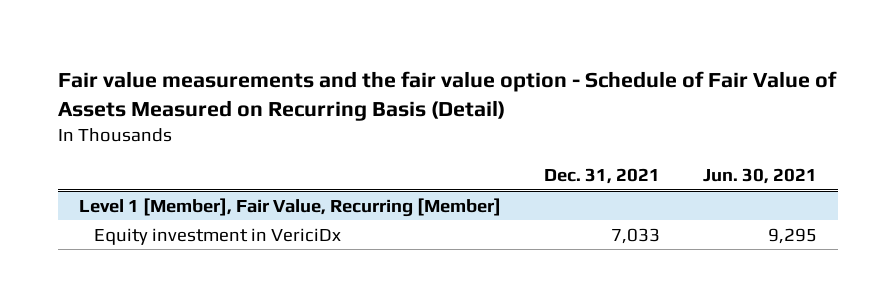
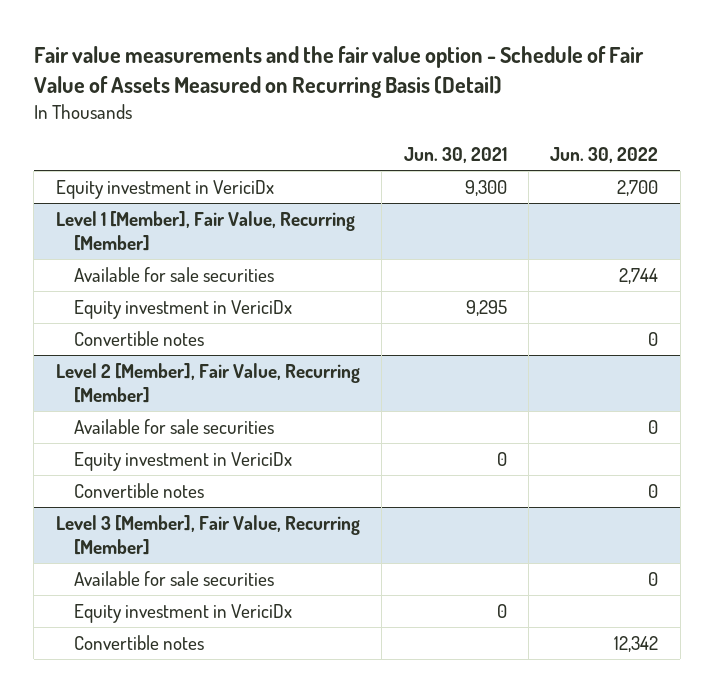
[544,167,661,184] Dec. 31, 2021 -> none
none -> [550,146,659,163] Jun. 30, 2022
none -> [55,180,274,200] Equity investment in VericiDx
none -> [73,267,274,283] Available for sale securities
none -> [73,331,204,347] Convertible notes
none -> [55,363,360,403] Level 2 [Member], Fair Value, Recurring [Member]
none -> [73,419,274,435] Available for sale securities
none -> [73,452,292,472] Equity investment in VericiDx
none -> [73,483,204,499] Convertible notes
none -> [55,515,360,555] Level 3 [Member], Fair Value, Recurring [Member]
none -> [73,571,274,587] Available for sale securities
none -> [73,604,292,624] Equity investment in VericiDx
none -> [73,635,204,651] Convertible notes

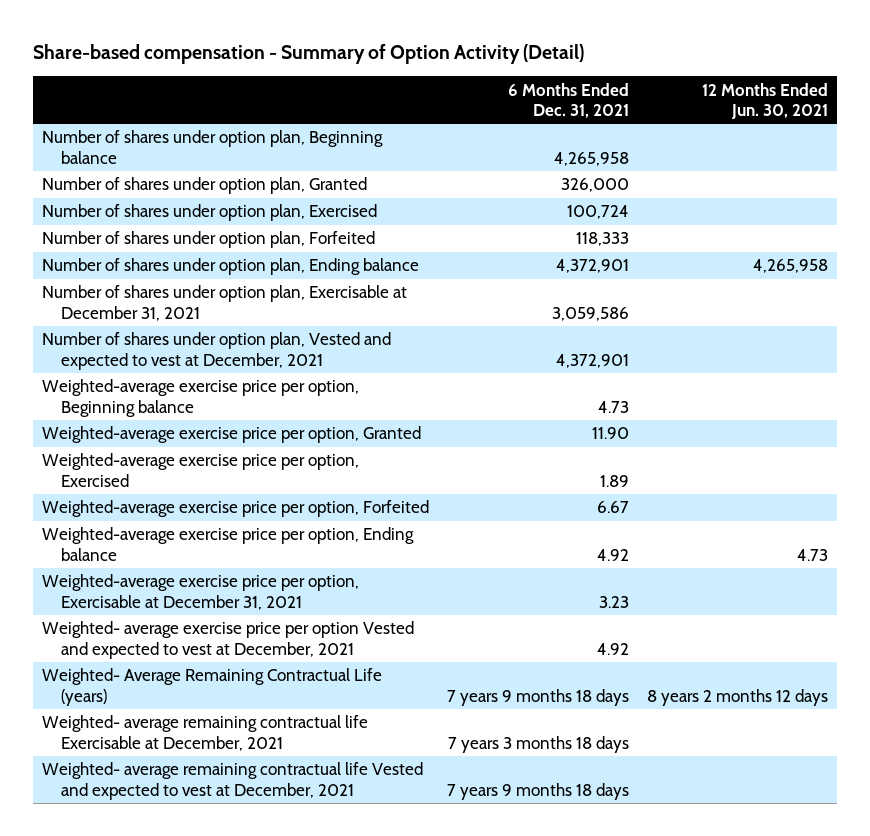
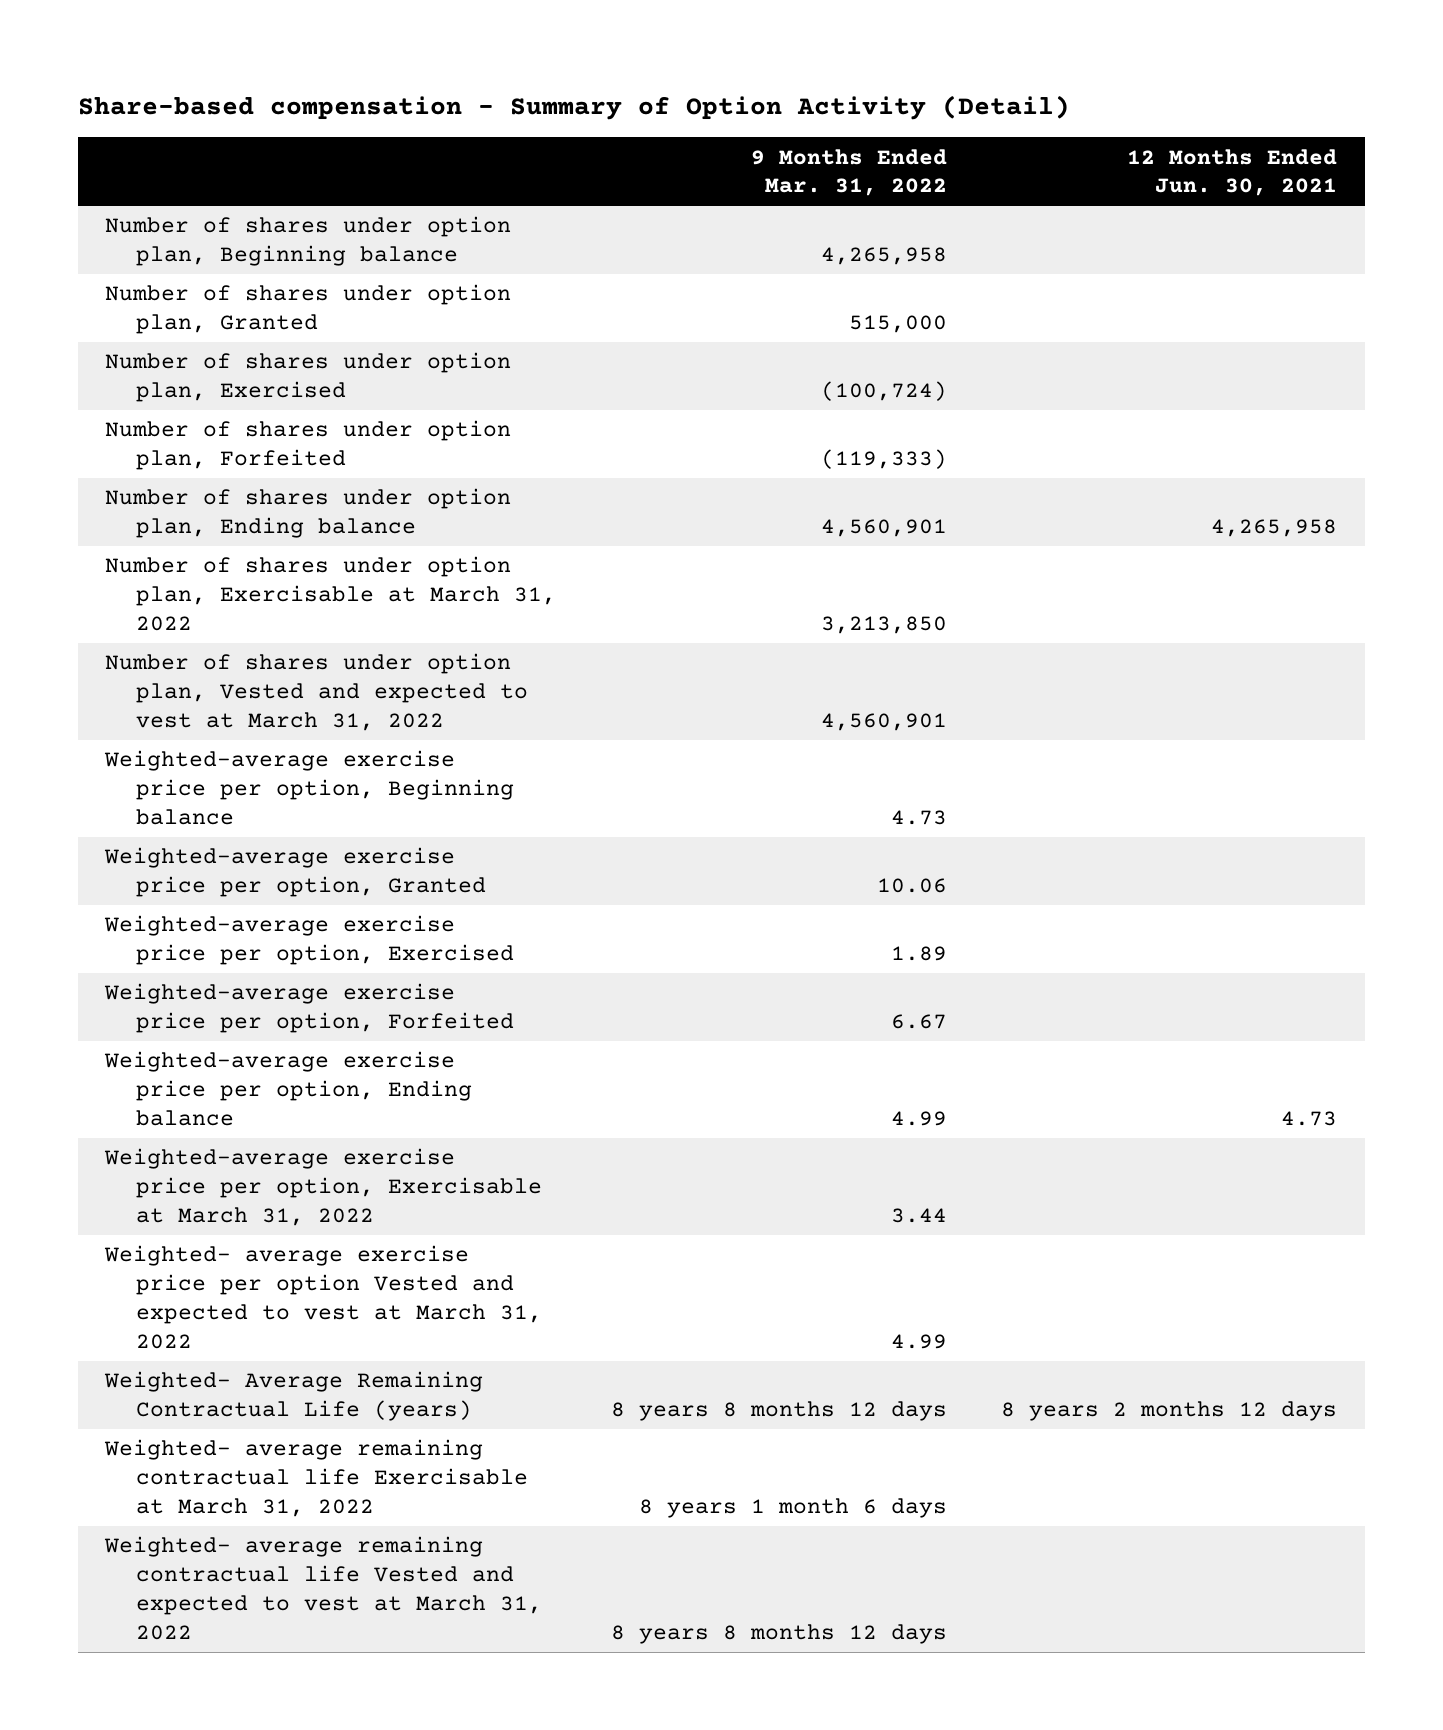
[507,82,629,119] 6 Months Ended Dec. 31, 2021 -> none
none -> [750,148,947,197] 9 Months Ended Mar. 31, 2022
[41,285,407,321] Number of shares under option plan, Exercisable at December 31, 2021 -> [105,556,557,631] Number of shares under option plan, Exercisable at March 31, 2022
[41,332,391,370] Number of shares under option plan, Vested and expected to vest at December, 2021 -> [105,653,529,731] Number of shares under option plan, Vested and expected to vest at March 31, 2022
[41,574,359,610] Weighted-average exercise price per option, Exercisable at December 31, 2021 -> [104,1148,543,1226] Weighted-average exercise price per option, Exercisable at March 31, 2022
[41,621,414,659] Weighted- average exercise price per option Vested and expected to vest at December, 2021 -> [104,1245,543,1349] Weighted- average exercise price per option Vested and expected to vest at March 31, 2022
[41,715,368,751] Weighted- average remaining contractual life Exercisable at December, 2021 -> [104,1439,529,1517] Weighted- average remaining contractual life Exercisable at March 31, 2022
[41,762,423,800] Weighted- average remaining contractual life Vested and expected to vest at December, 2021 -> [104,1536,543,1640] Weighted- average remaining contractual life Vested and expected to vest at March 31, 2022

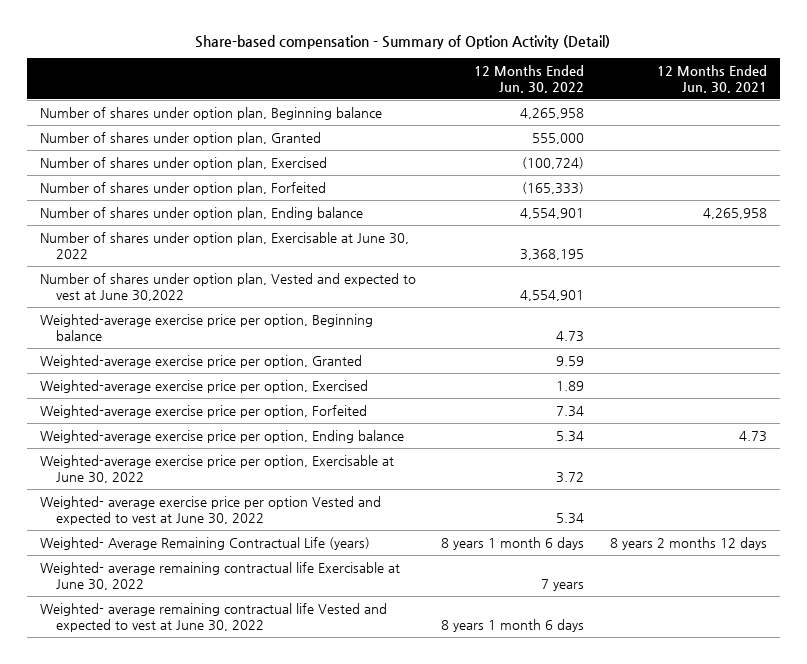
[750,148,947,197] 9 Months Ended Mar. 31, 2022 -> none
none -> [474,64,585,93] 12 Months Ended Jun. 30, 2022
[105,556,557,631] Number of shares under option plan, Exercisable at March 31, 2022 -> [39,231,409,259] Number of shares under option plan, Exercisable at June 30, 2022
[105,653,529,731] Number of shares under option plan, Vested and expected to vest at March 31, 2022 -> [39,272,416,301] Number of shares under option plan, Vested and expected to vest at June 30,2022
[104,1148,543,1226] Weighted-average exercise price per option, Exercisable at March 31, 2022 -> [39,454,394,483] Weighted-average exercise price per option, Exercisable at June 30, 2022
[104,1245,543,1349] Weighted- average exercise price per option Vested and expected to vest at March 31, 2022 -> [39,495,381,525] Weighted- average exercise price per option Vested and expected to vest at June 30, 2022
[104,1439,529,1517] Weighted- average remaining contractual life Exercisable at March 31, 2022 -> [39,561,400,590] Weighted- average remaining contractual life Exercisable at June 30, 2022
[104,1536,543,1640] Weighted- average remaining contractual life Vested and expected to vest at March 31, 2022 -> [39,602,387,632] Weighted- average remaining contractual life Vested and expected to vest at June 30, 2022

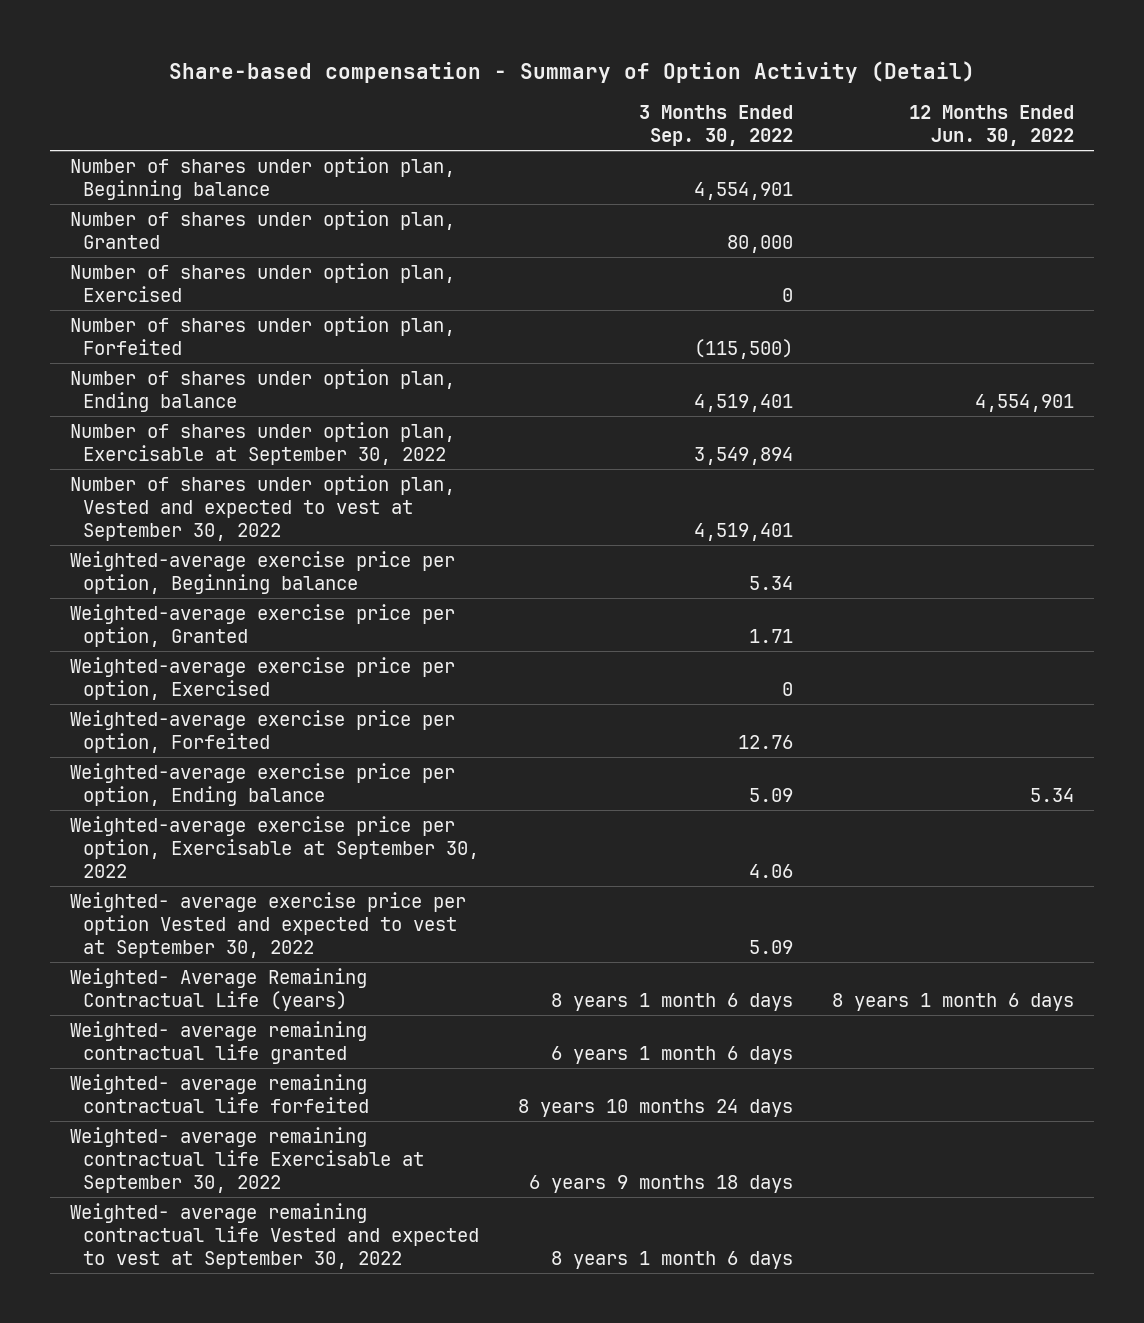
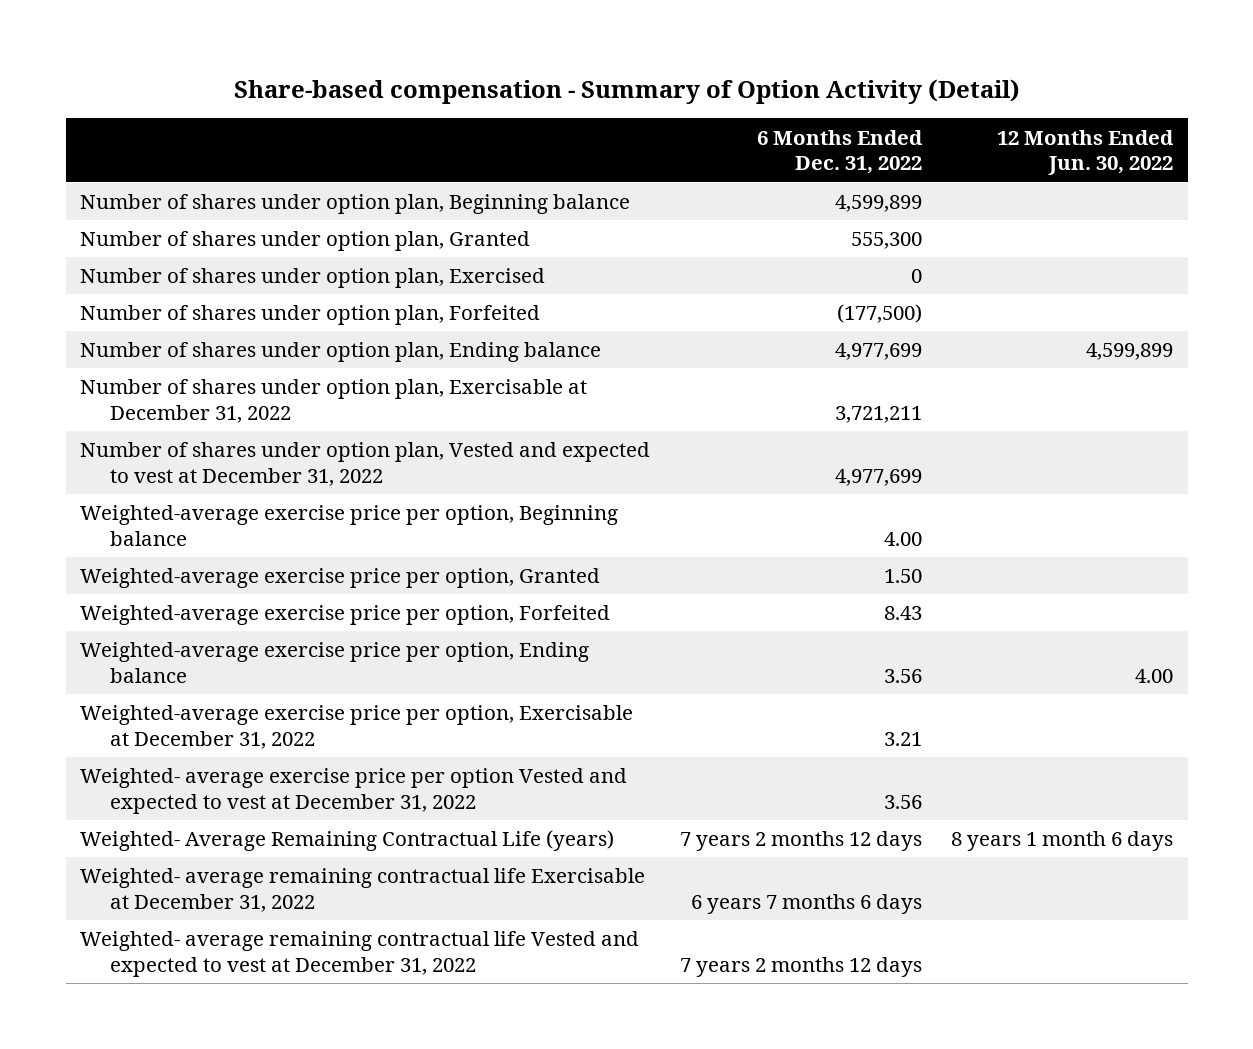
[639,104,794,146] 3 Months Ended Sep. 30, 2022 -> none
none -> [756,129,923,175] 6 Months Ended Dec. 31, 2022
[975,393,1075,412] 4,554,901 -> [1086,343,1174,361] 4,599,899
[69,421,455,465] Number of shares under option plan, Exercisable at September 30, 2022 -> [80,379,588,423] Number of shares under option plan, Exercisable at December 31, 2022
[69,474,455,541] Number of shares under option plan, Vested and expected to vest at September 30, 2022 -> [80,442,651,486] Number of shares under option plan, Vested and expected to vest at December 31, 2022
[69,656,455,700] Weighted-average exercise price per option, Exercised -> none
[1030,787,1075,802] 5.34 -> [1135,668,1174,683] 4.00
[69,815,480,878] Weighted-average exercise price per option, Exercisable at September 30, 2022 -> [80,705,634,749] Weighted-average exercise price per option, Exercisable at December 31, 2022
[69,891,466,958] Weighted- average exercise price per option Vested and expected to vest at September 30, 2022 -> [80,768,628,814] Weighted- average exercise price per option Vested and expected to vest at December 31, 2022
[69,1020,367,1064] Weighted- average remaining contractual life granted -> none
[69,1073,370,1113] Weighted- average remaining contractual life forfeited -> none
[69,1126,425,1193] Weighted- average remaining contractual life Exercisable at September 30, 2022 -> [80,868,646,912] Weighted- average remaining contractual life Exercisable at December 31, 2022
[69,1202,480,1269] Weighted- average remaining contractual life Vested and expected to vest at September 30, 2022 -> [80,931,640,977] Weighted- average remaining contractual life Vested and expected to vest at December 31, 2022

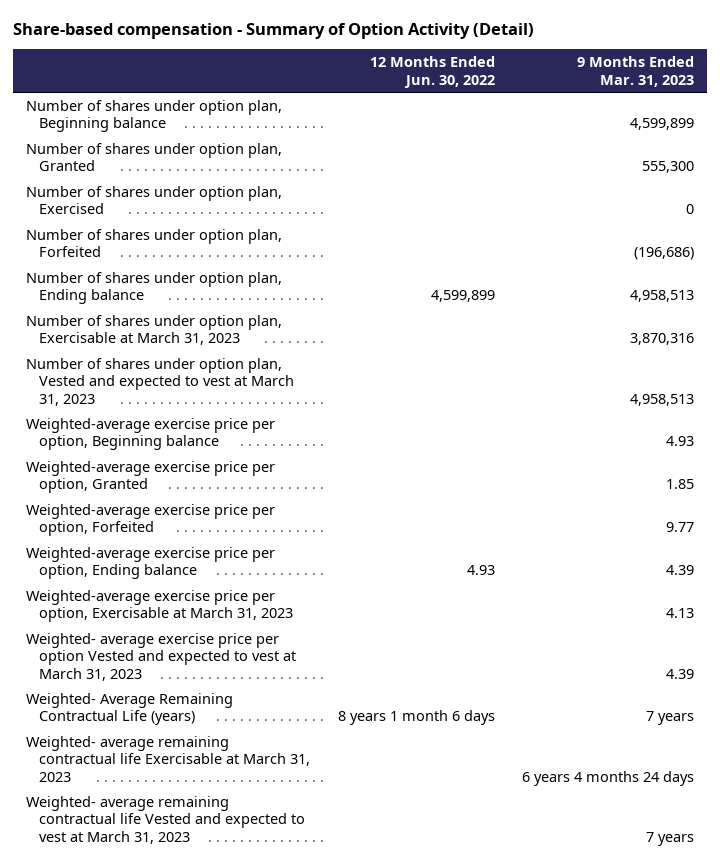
[756,129,923,175] 6 Months Ended Dec. 31, 2022 -> none
none -> [576,56,694,87] 9 Months Ended Mar. 31, 2023
[80,379,588,423] Number of shares under option plan, Exercisable at December 31, 2022 -> [26,315,283,346] Number of shares under option plan, Exercisable at March 31, 2023
[80,442,651,486] Number of shares under option plan, Vested and expected to vest at December 31, 2022 -> [26,358,295,406] Number of shares under option plan, Vested and expected to vest at March 31, 2023
[1135,668,1174,683] 4.00 -> [466,565,495,576] 4.93
[80,705,634,749] Weighted-average exercise price per option, Exercisable at December 31, 2022 -> [26,590,294,623] Weighted-average exercise price per option, Exercisable at March 31, 2023
[80,768,628,814] Weighted- average exercise price per option Vested and expected to vest at December 31, 2022 -> [26,633,297,681] Weighted- average exercise price per option Vested and expected to vest at March 31, 2023
[80,868,646,912] Weighted- average remaining contractual life Exercisable at December 31, 2022 -> [26,736,311,782] Weighted- average remaining contractual life Exercisable at March 31, 2023
[80,931,640,977] Weighted- average remaining contractual life Vested and expected to vest at December 31, 2022 -> [26,796,306,844] Weighted- average remaining contractual life Vested and expected to vest at March 31, 2023

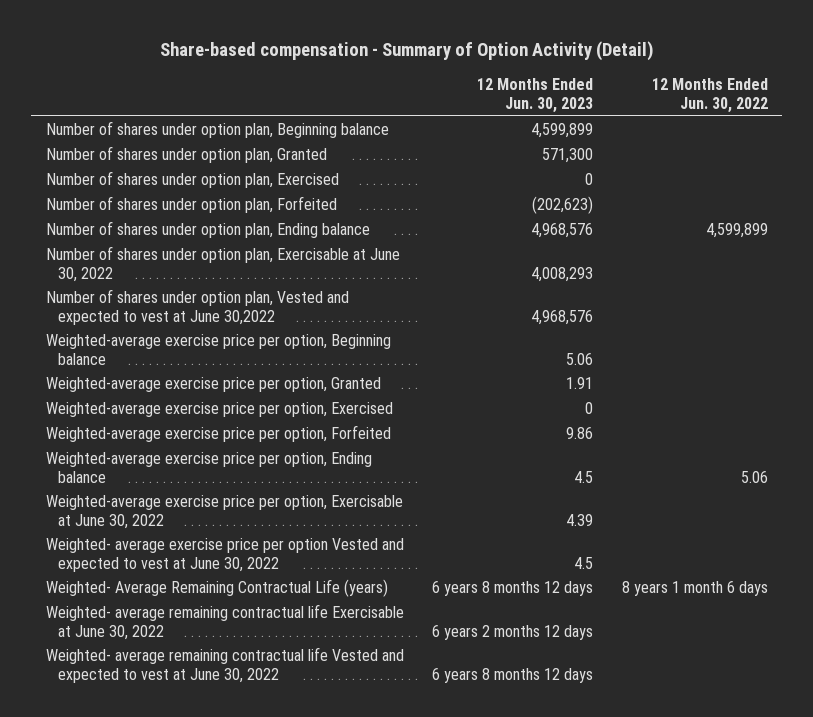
[576,56,694,87] 9 Months Ended Mar. 31, 2023 -> none
none -> [477,78,594,113] 12 Months Ended Jun. 30, 2023
[26,315,283,346] Number of shares under option plan, Exercisable at March 31, 2023 -> [45,246,400,282] Number of shares under option plan, Exercisable at June 30, 2022
[26,358,295,406] Number of shares under option plan, Vested and expected to vest at March 31, 2023 -> [45,289,349,325] Number of shares under option plan, Vested and expected to vest at June 30,2022
none -> [45,402,393,418] Weighted-average exercise price per option, Exercised
[466,565,495,576] 4.93 -> [740,470,768,483] 5.06
[26,590,294,623] Weighted-average exercise price per option, Exercisable at March 31, 2023 -> [45,495,403,529] Weighted-average exercise price per option, Exercisable at June 30, 2022
[26,633,297,681] Weighted- average exercise price per option Vested and expected to vest at March 31, 2023 -> [45,538,404,572] Weighted- average exercise price per option Vested and expected to vest at June 30, 2022
[26,736,311,782] Weighted- average remaining contractual life Exercisable at March 31, 2023 -> [45,604,404,640] Weighted- average remaining contractual life Exercisable at June 30, 2022
[26,796,306,844] Weighted- average remaining contractual life Vested and expected to vest at March 31, 2023 -> [45,647,404,683] Weighted- average remaining contractual life Vested and expected to vest at June 30, 2022

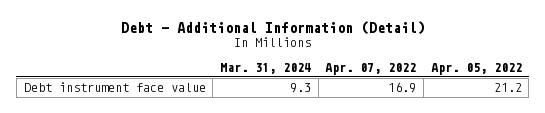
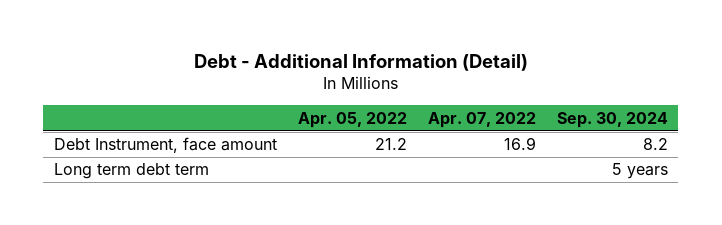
[219,63,311,75] Mar. 31, 2024 -> none
none -> [556,111,668,128] Sep. 30, 2024
[23,82,206,93] Debt instrument face value -> [53,137,277,154] Debt Instrument, face amount
none -> [53,163,209,180] Long term debt term

